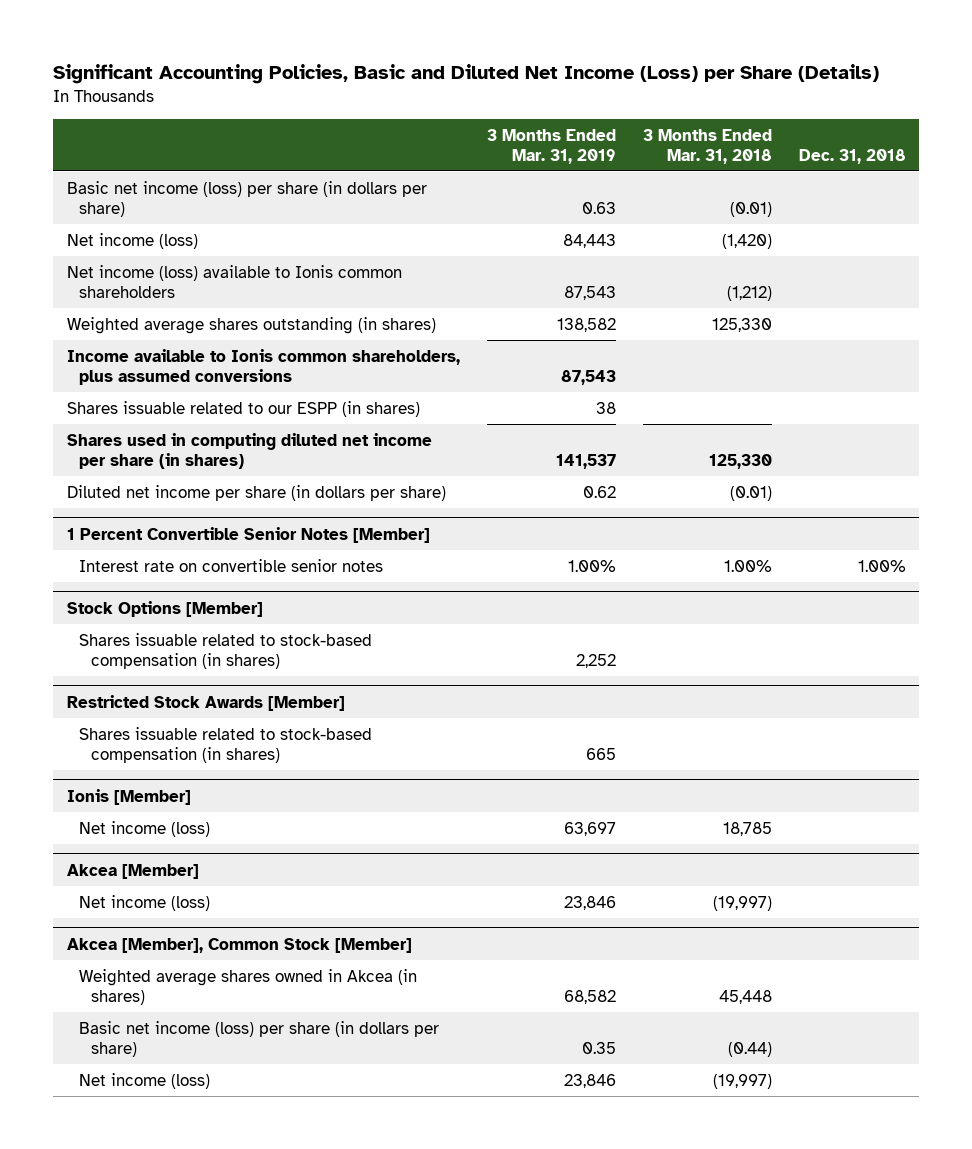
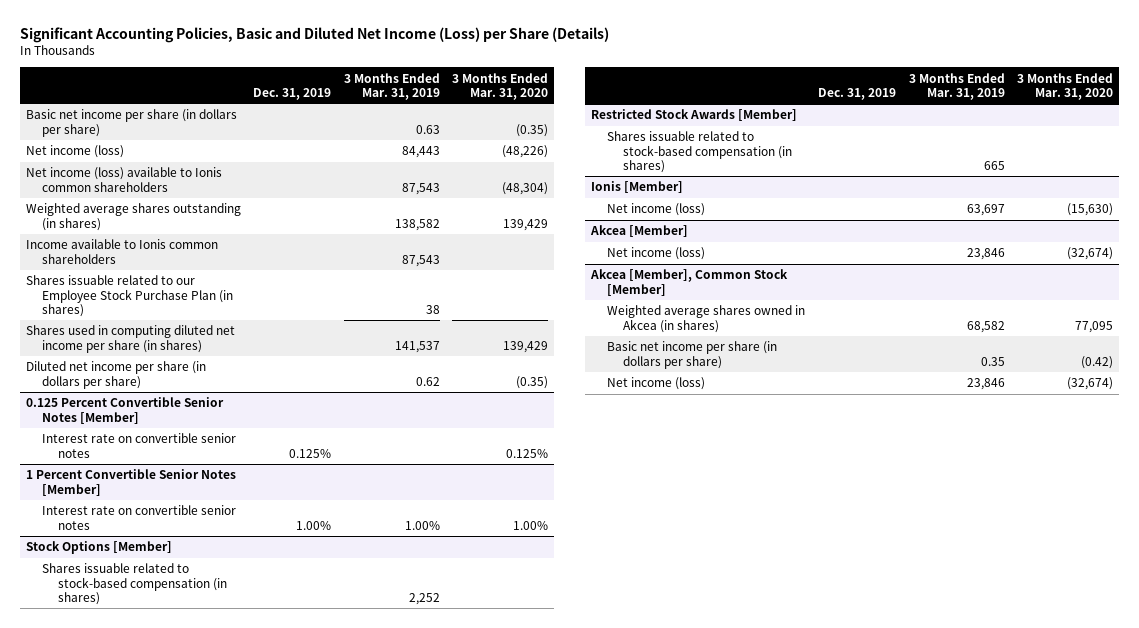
[642,128,772,164] 3 Months Ended Mar. 31, 2018 -> none
[798,148,906,164] Dec. 31, 2018 -> none
none -> [253,88,332,101] Dec. 31, 2019
none -> [452,72,549,101] 3 Months Ended Mar. 31, 2020
[66,180,427,217] Basic net income (loss) per share (in dollars per share) -> [25,109,237,137] Basic net income per share (in dollars per share)
[66,348,460,385] Income available to Ionis common shareholders, plus assumed conversions -> [25,239,218,264] Income available to Ionis common shareholders
[66,400,420,417] Shares issuable related to our ESPP (in shares) -> [25,275,234,318] Shares issuable related to our Employee Stock Purchase Plan (in shares)
none -> [25,397,224,424] 0.125 Percent Convertible Senior Notes [Member]
none -> [42,433,237,458] Interest rate on convertible senior notes
[78,1020,439,1057] Basic net income (loss) per share (in dollars per share) -> [607,341,778,369] Basic net income per share (in dollars per share)

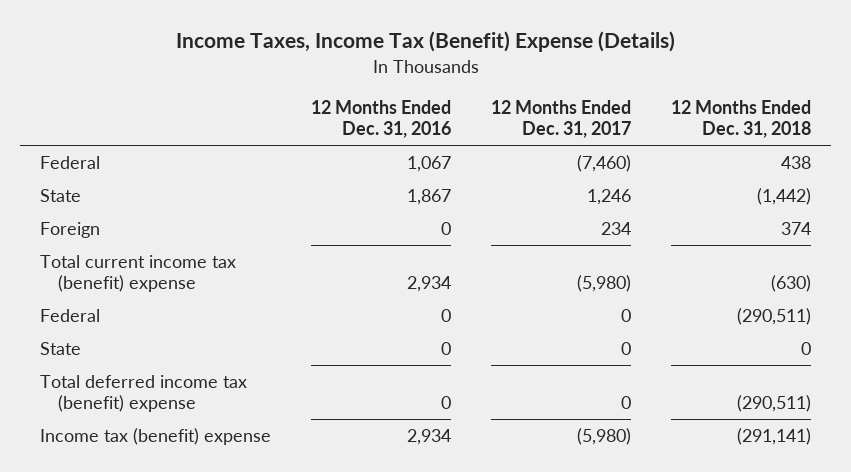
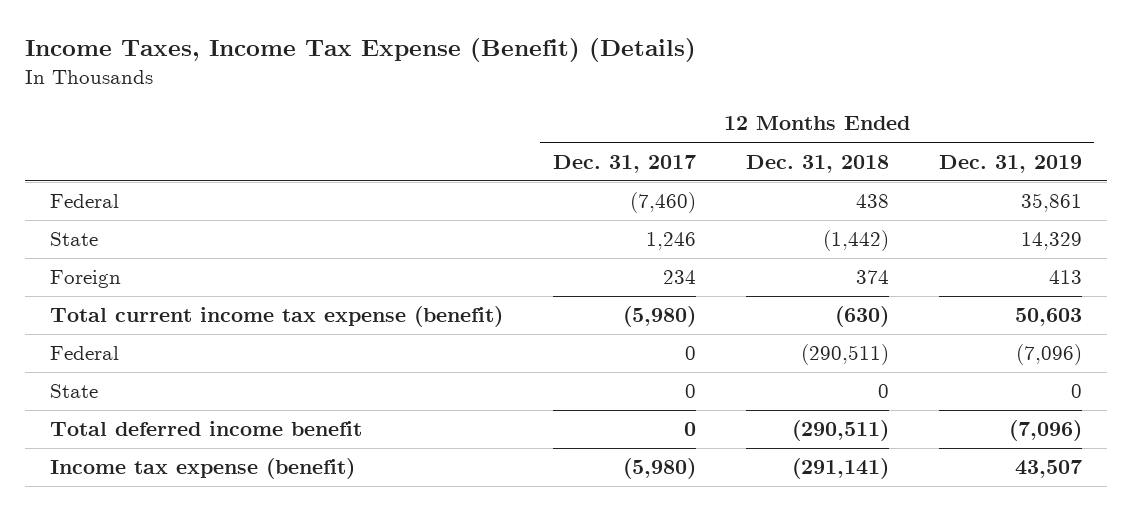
[175,31,675,53] Income Taxes, Income Tax (Benefit) Expense (Details) -> [24,38,696,63] Income Taxes, Income Tax Expense (Benefit) (Details)
[311,99,452,139] 12 Months Ended Dec. 31, 2016 -> none
none -> [938,154,1082,173] Dec. 31, 2019
[40,254,237,293] Total current income tax (benefit) expense -> [49,306,503,328] Total current income tax expense (benefit)
[40,374,248,413] Total deferred income tax (benefit) expense -> [49,421,362,437] Total deferred income benefit
[40,427,272,445] Income tax (benefit) expense -> [49,458,355,480] Income tax expense (benefit)

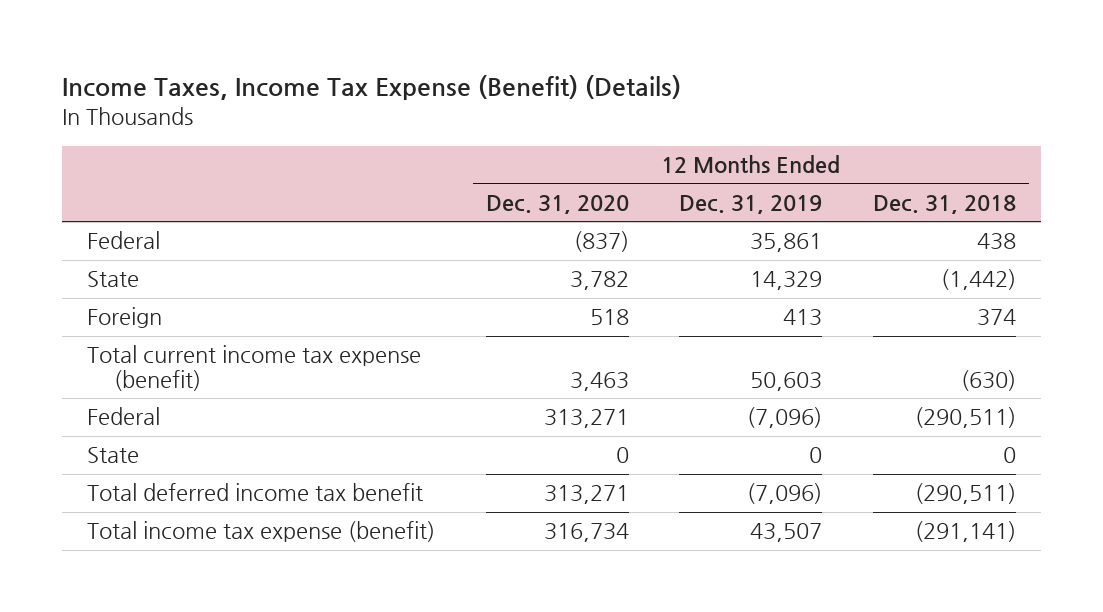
[552,154,696,173] Dec. 31, 2017 -> none
none -> [485,194,629,214] Dec. 31, 2020
[49,421,362,437] Total deferred income benefit -> [87,483,424,502] Total deferred income tax benefit
[49,458,355,480] Income tax expense (benefit) -> [87,521,436,543] Total income tax expense (benefit)

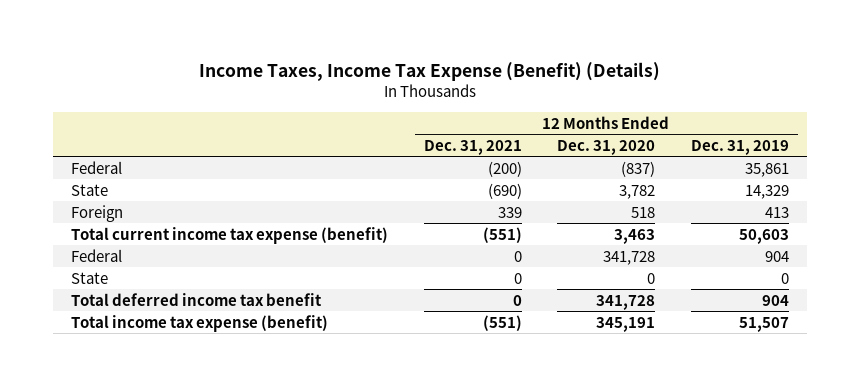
[872,194,1016,214] Dec. 31, 2018 -> none
none -> [423,139,522,155] Dec. 31, 2021
[543,409,629,429] 313,271 -> [603,250,656,265] 341,728
[747,407,823,429] (7,096) -> [765,250,790,262] 904
[543,485,629,505] 313,271 -> [596,294,656,310] 341,728
[747,483,823,505] (7,096) -> [762,294,790,306] 904
[543,523,629,543] 316,734 -> [596,316,656,332] 345,191
[750,523,823,543] 43,507 -> [739,316,790,332] 51,507

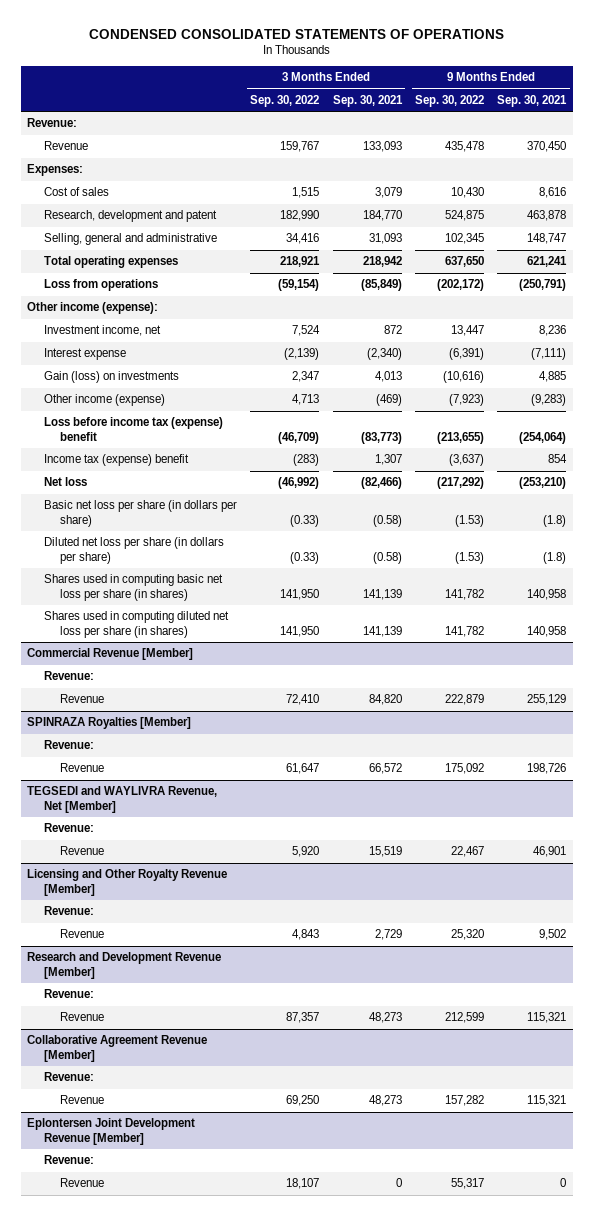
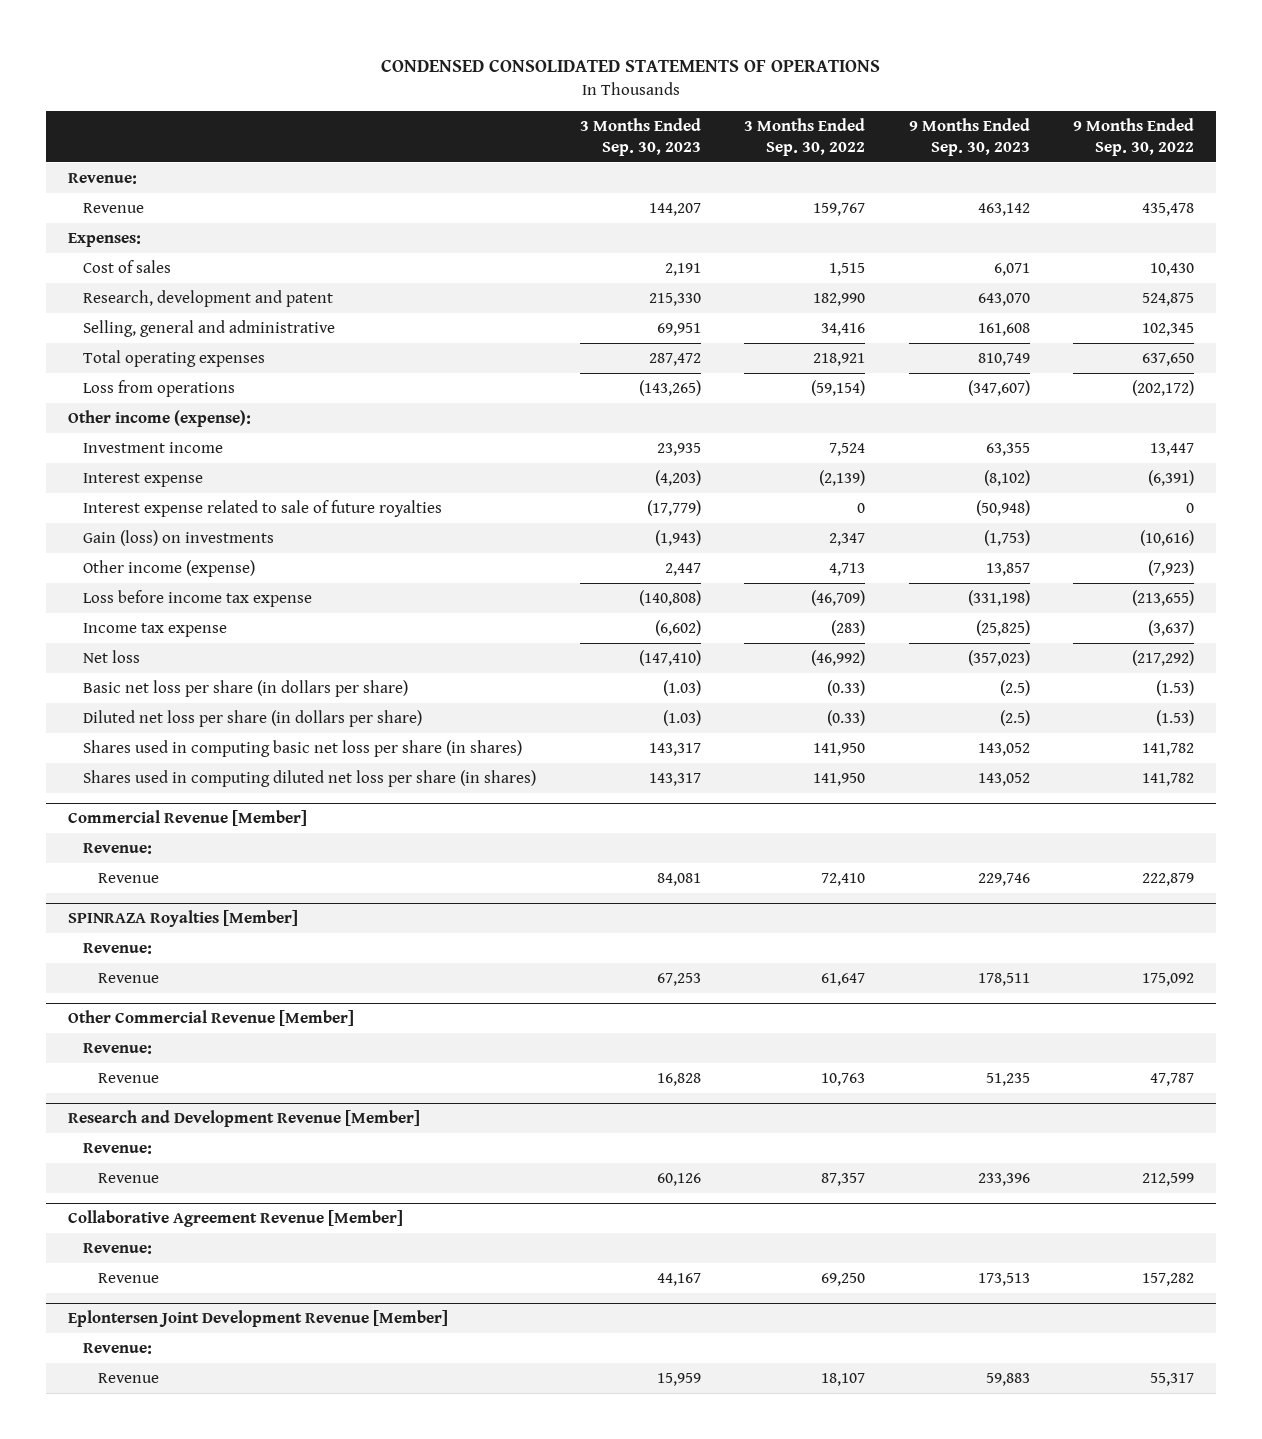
[332,95,403,108] Sep. 30, 2021 -> none
[497,95,568,108] Sep. 30, 2021 -> none
none -> [579,118,701,157] 3 Months Ended Sep. 30, 2023
none -> [908,118,1030,157] 9 Months Ended Sep. 30, 2023
[43,325,161,337] Investment income, net -> [83,441,224,453] Investment income
none -> [83,499,443,517] Interest expense related to sale of future royalties
[43,417,223,442] Loss before income tax (expense) benefit -> [83,589,313,607] Loss before income tax expense
[43,454,189,467] Income tax (expense) benefit -> [83,622,228,637] Income tax expense
[27,786,218,814] TEGSEDI and WAYLIVRA Revenue, Net [Member] -> none
[43,823,94,833] Revenue: -> none
[60,846,105,856] Revenue -> none
[27,869,228,897] Licensing and Other Royalty Revenue [Member] -> none
none -> [68,1010,355,1027] Other Commercial Revenue [Member]
[292,929,320,941] 4,843 -> [821,1072,866,1086] 10,763
[451,929,485,941] 25,320 -> [1150,1072,1195,1086] 47,787

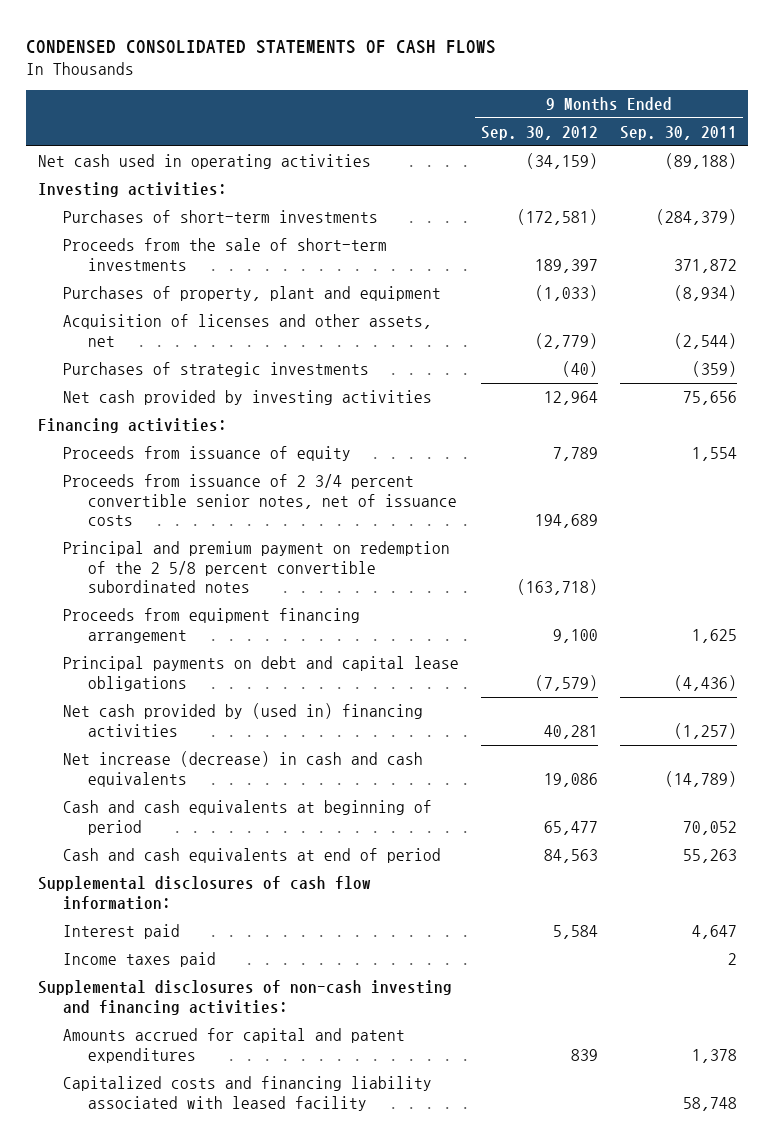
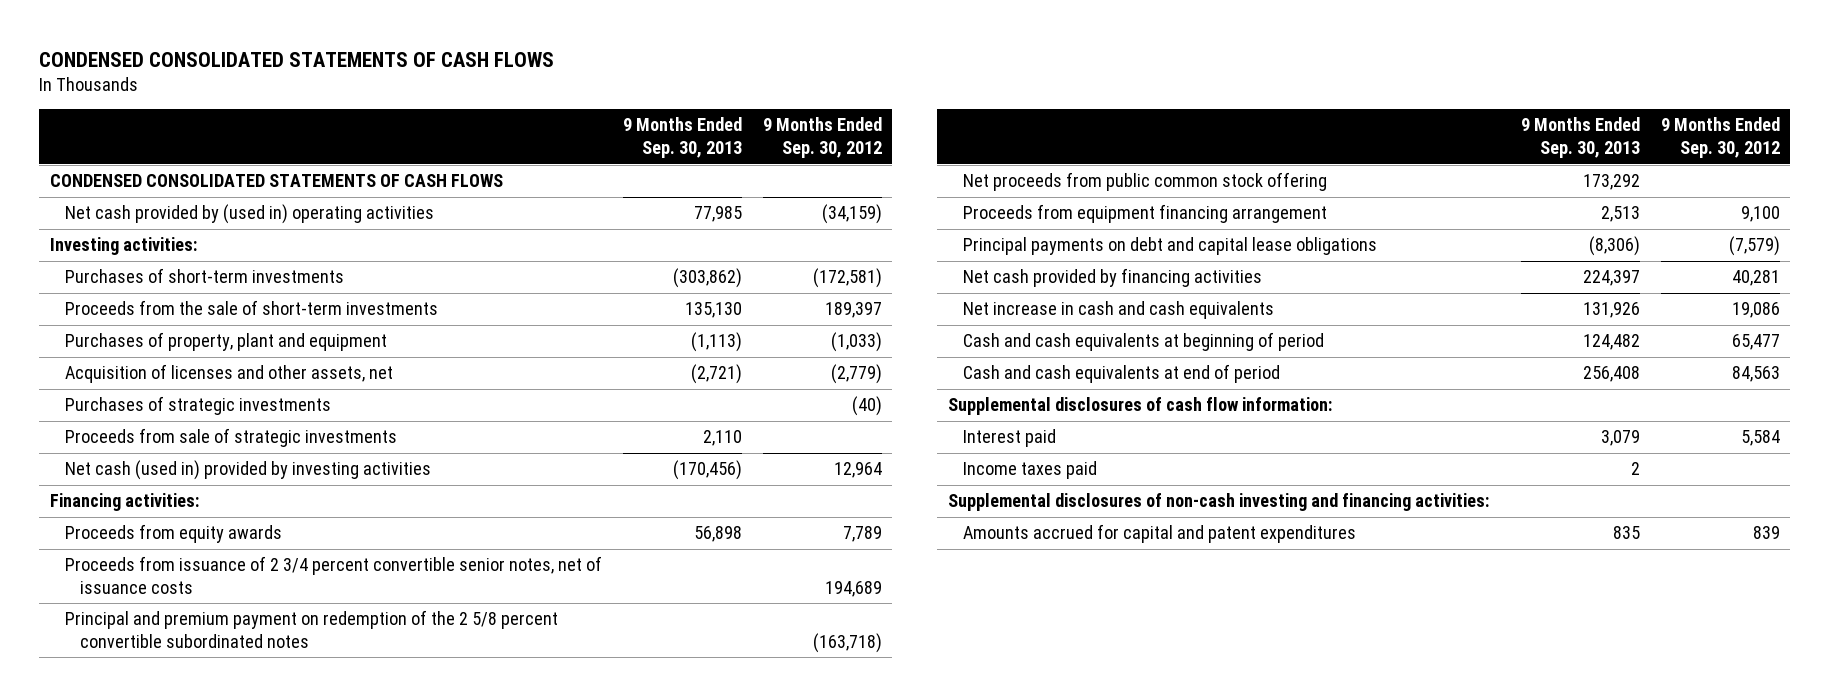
[620,125,738,140] Sep. 30, 2011 -> none
none -> [622,117,742,158] 9 Months Ended Sep. 30, 2013
none -> [49,174,503,188] CONDENSED CONSOLIDATED STATEMENTS OF CASH FLOWS
[37,154,371,170] Net cash used in operating activities -> [64,204,434,225] Net cash provided by (used in) operating activities
none -> [64,428,397,448] Proceeds from sale of strategic investments
[62,390,432,406] Net cash provided by investing activities -> [64,460,431,481] Net cash (used in) provided by investing activities
[62,446,351,462] Proceeds from issuance of equity -> [64,524,282,544] Proceeds from equity awards
none -> [962,172,1327,192] Net proceeds from public common stock offering
[62,703,423,737] Net cash provided by (used in) financing activities -> [962,268,1262,288] Net cash provided by financing activities
[62,751,423,787] Net increase (decrease) in cash and cash equivalents -> [962,301,1274,320] Net increase in cash and cash equivalents
[62,1076,432,1111] Capitalized costs and financing liability associated with leased facility -> none

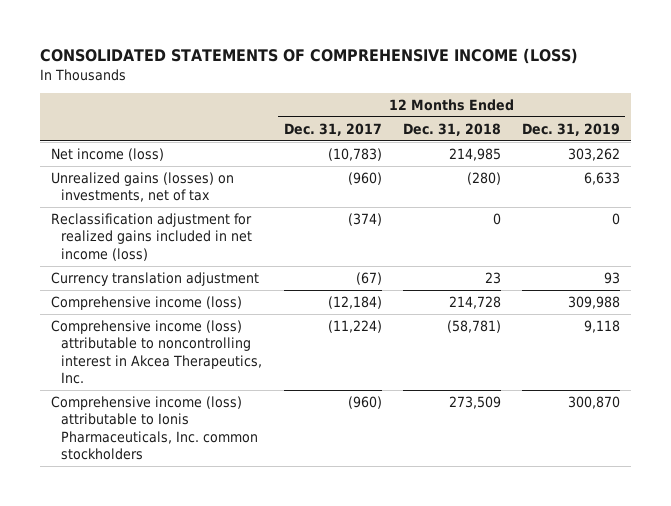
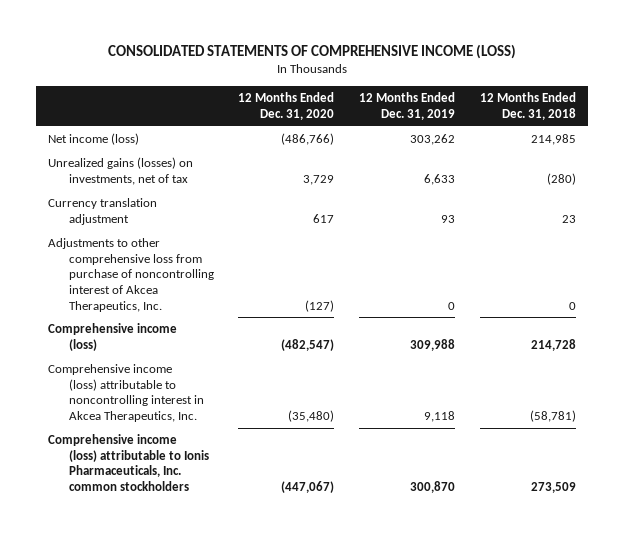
[283,122,382,136] Dec. 31, 2017 -> none
none -> [238,92,335,121] 12 Months Ended Dec. 31, 2020
[50,212,253,261] Reclassification adjustment for realized gains included in net income (loss) -> none
none -> [48,238,214,312] Adjustments to other comprehensive loss from purchase of noncontrolling interest of Akcea Therapeutics, Inc.

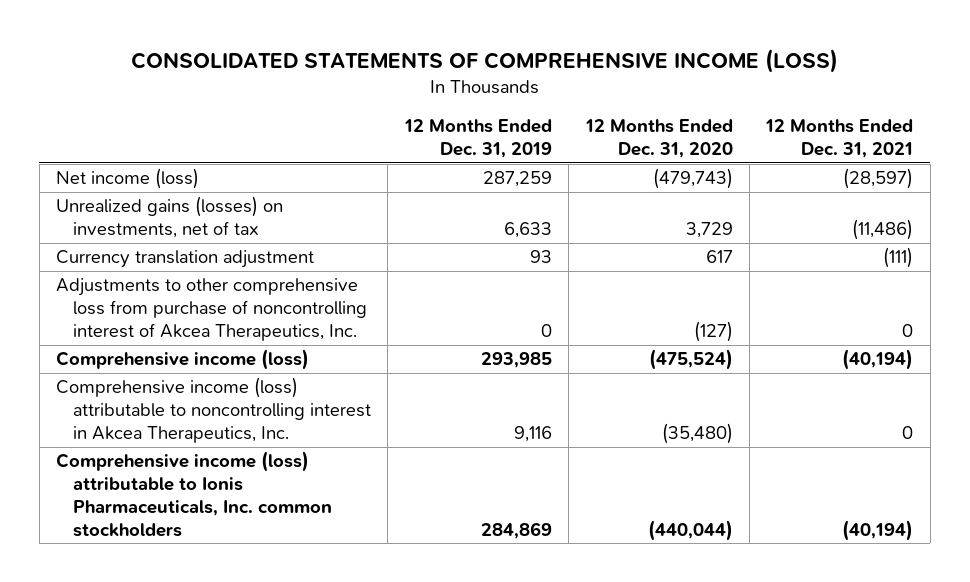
[479,92,576,121] 12 Months Ended Dec. 31, 2018 -> none
none -> [765,119,914,158] 12 Months Ended Dec. 31, 2021
[281,133,335,146] (486,766) -> [652,168,733,190] (479,743)
[410,134,456,146] 303,262 -> [482,171,552,188] 287,259
[281,338,335,351] (482,547) -> [648,349,733,371] (475,524)
[410,338,456,351] 309,988 -> [480,352,552,369] 293,985
[424,410,456,422] 9,118 -> [513,425,552,442] 9,116
[281,480,335,493] (447,067) -> [647,519,733,541] (440,044)
[410,480,456,493] 300,870 -> [480,521,552,539] 284,869

